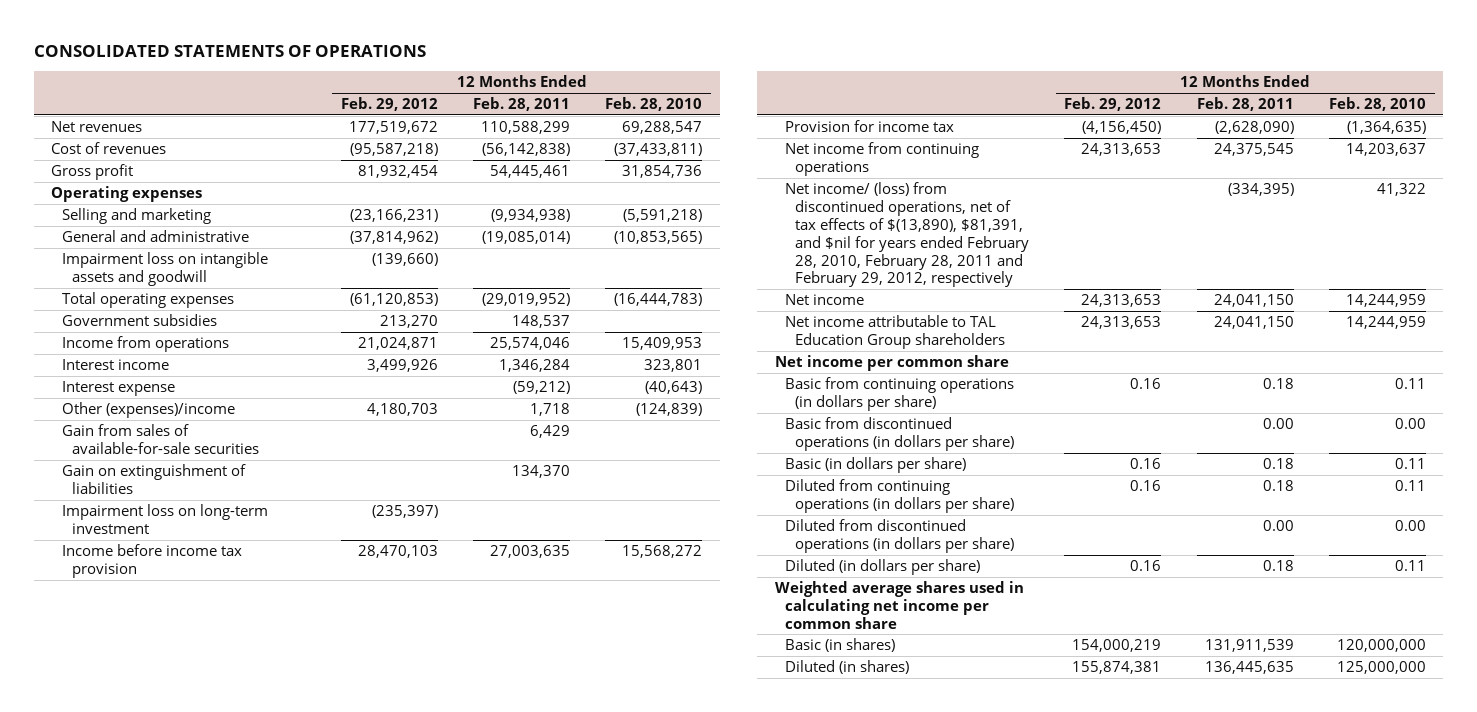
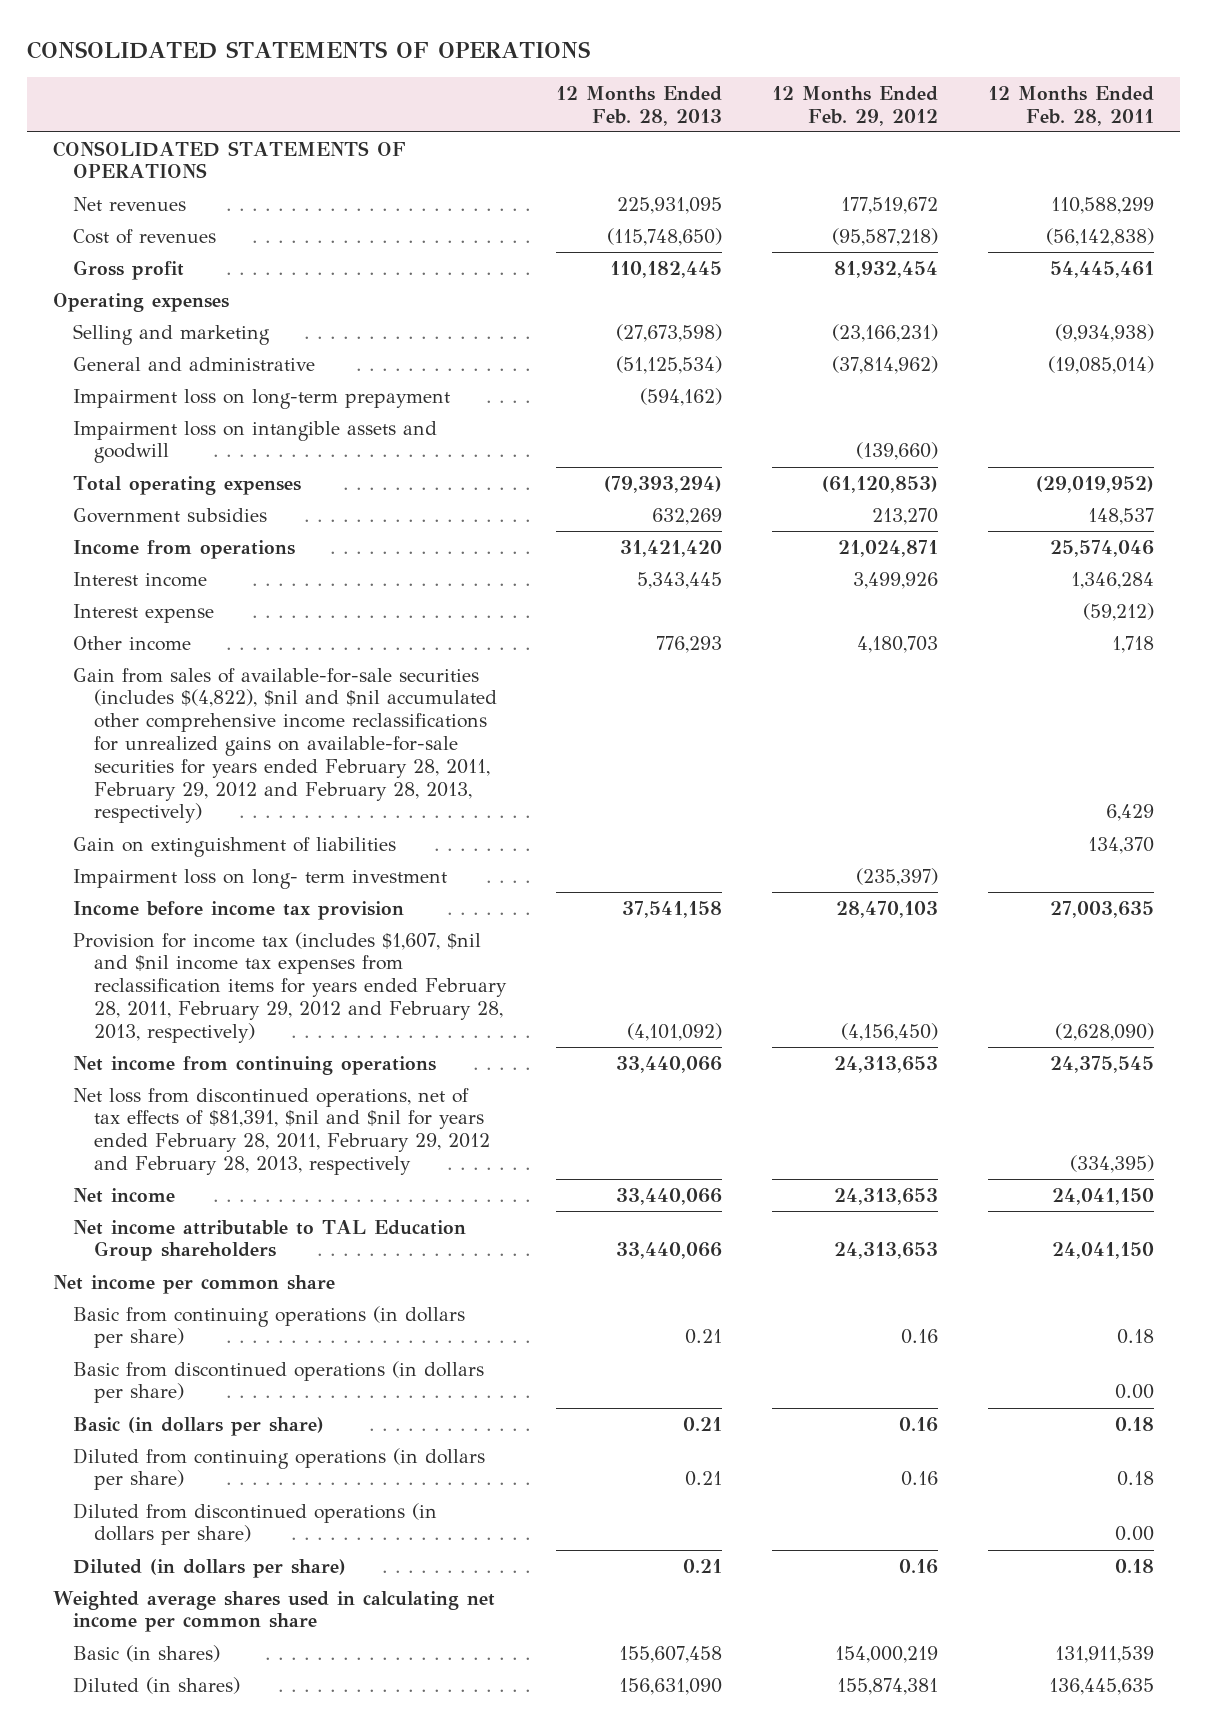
[605,97,703,112] Feb. 28, 2010 -> none
none -> [555,85,722,126] 12 Months Ended Feb. 28, 2013
none -> [52,140,406,179] CONSOLIDATED STATEMENTS OF OPERATIONS
none -> [73,388,451,409] Impairment loss on long-term prepayment
[61,402,235,419] Other (expenses)/income -> [73,635,192,651] Other income
[61,424,259,454] Gain from sales of available-for-sale securities -> [73,667,497,824] Gain from sales of available-for-sale securities (includes $(4,822), $nil and $nil accumulated other comprehensive income reclassifications for unrealized gains on available-for-sale securities for years ended February 28, 2011, February 29, 2012 and February 28, 2013, respectively)
[61,504,268,534] Impairment loss on long-term investment -> [73,868,448,889] Impairment loss on long- term investment
[784,120,954,133] Provision for income tax -> [73,931,507,1043] Provision for income tax (includes $1,607, $nil and $nil income tax expenses from reclassification items for years ended February 28, 2011, February 29, 2012 and February 28, 2013, respectively)
[784,182,1030,288] Net income/ (loss) from discontinued operations, net of tax effects of $(13,890), $81,391, and $nil for years ended February 28, 2010, February 28, 2011 and February 29, 2012, respectively -> [73,1087,490,1176] Net loss from discontinued operations, net of tax effects of $81,391, $nil and $nil for years ended February 28, 2011, February 29, 2012 and February 28, 2013, respectively

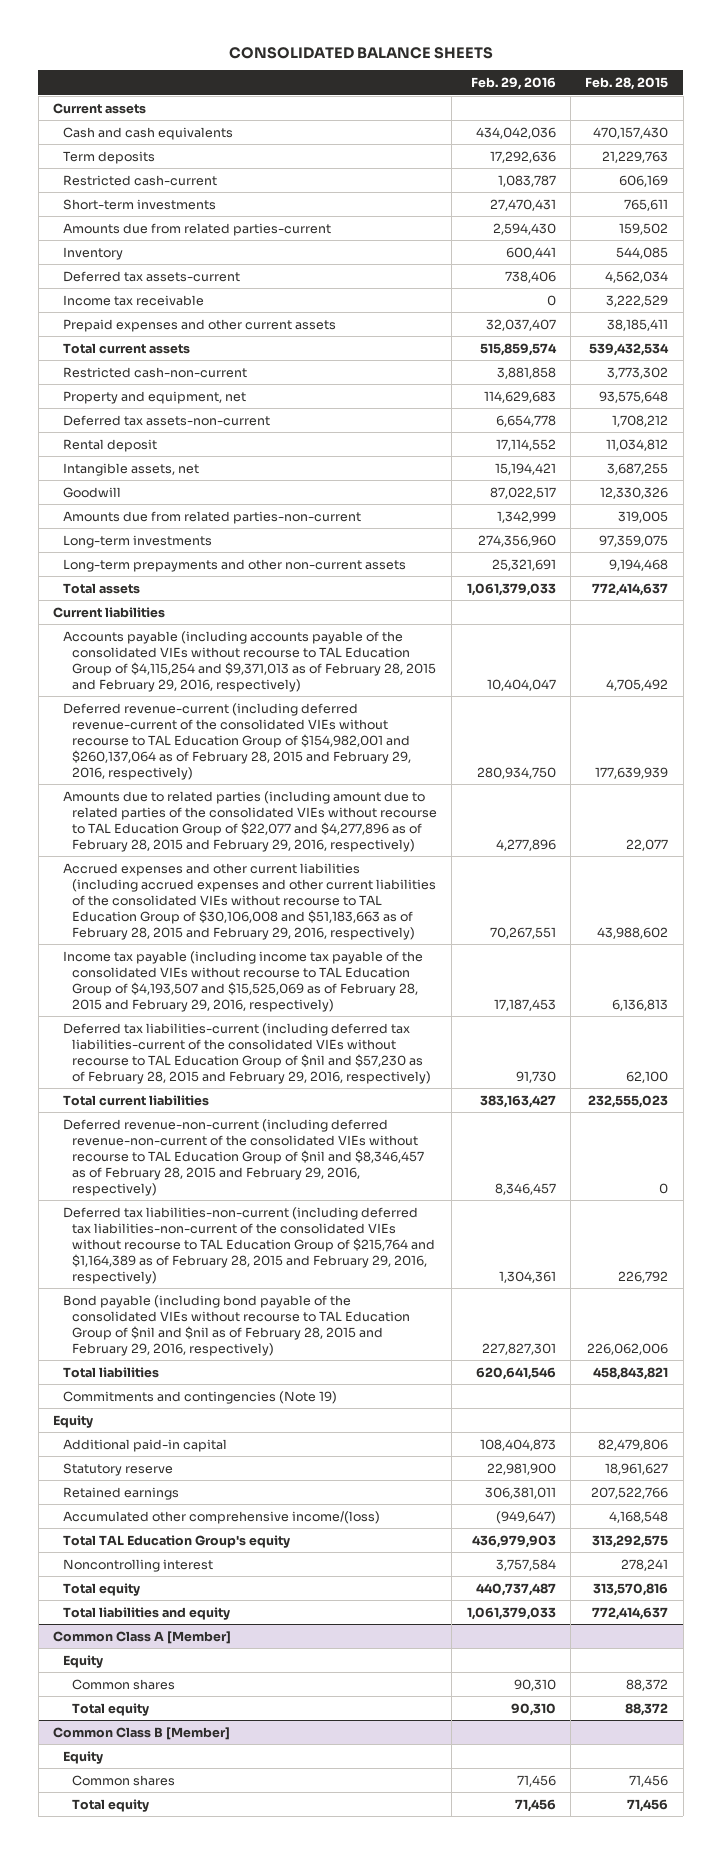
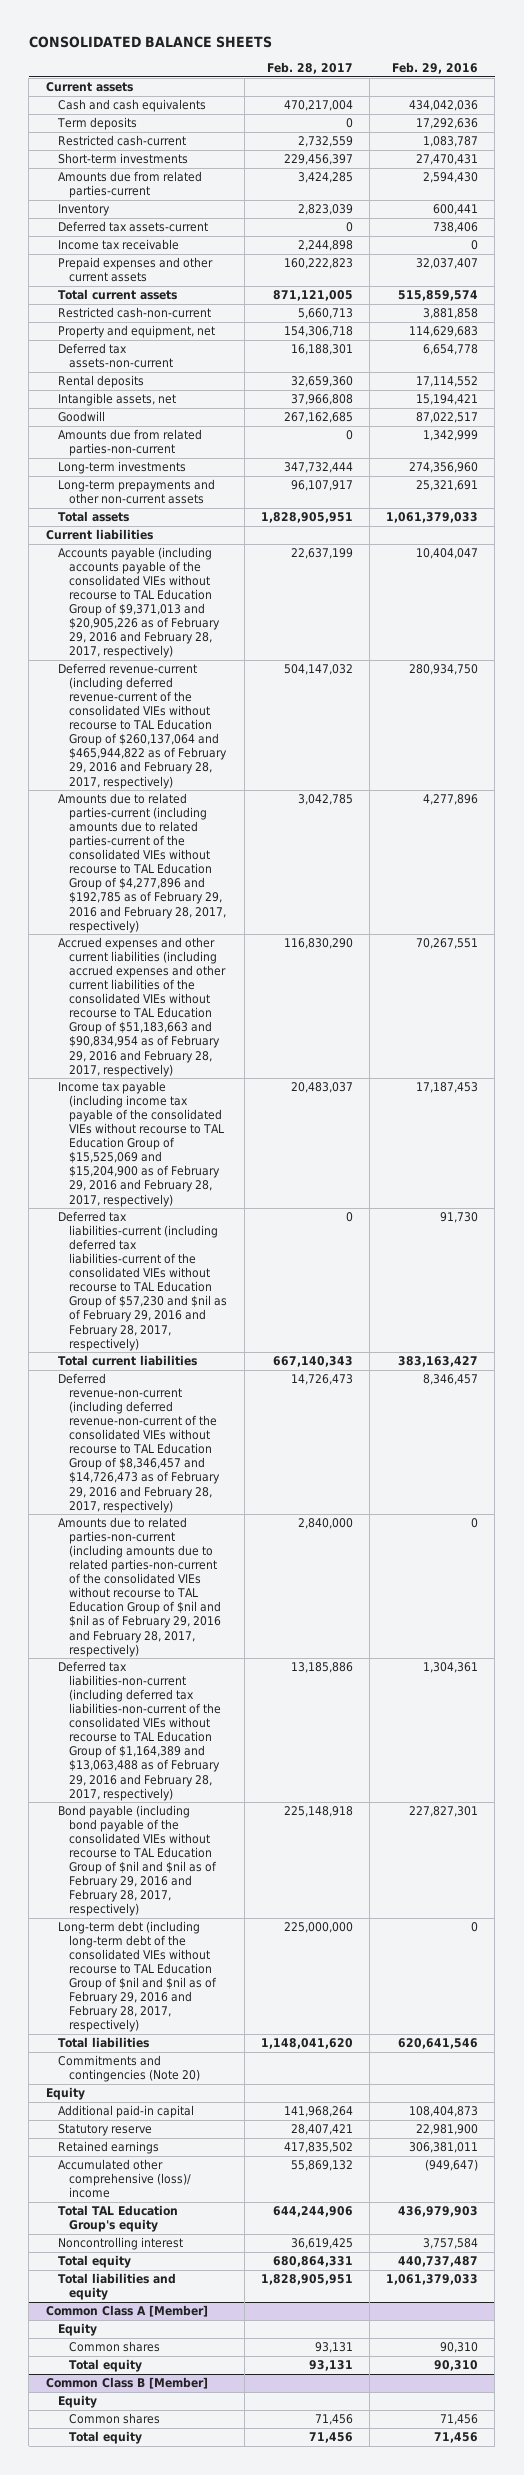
[585,77,669,91] Feb. 28, 2015 -> none
none -> [266,61,353,74] Feb. 28, 2017
[62,438,157,452] Rental deposit -> [57,375,144,389] Rental deposits
[62,630,437,692] Accounts payable (including accounts payable of the consolidated VIEs without recourse to TAL Education Group of $4,115,254 and $9,371,013 as of February 28, 2015 and February 29, 2016, respectively) -> [57,547,221,659] Accounts payable (including accounts payable of the consolidated VIEs without recourse to TAL Education Group of $9,371,013 and $20,905,226 as of February 29, 2016 and February 28, 2017, respectively)
[62,702,412,780] Deferred revenue-current (including deferred revenue-current of the consolidated VIEs without recourse to TAL Education Group of $154,982,001 and $260,137,064 as of February 28, 2015 and February 29, 2016, respectively) -> [57,663,228,789] Deferred revenue-current (including deferred revenue-current of the consolidated VIEs without recourse to TAL Education Group of $260,137,064 and $465,944,822 as of February 29, 2016 and February 28, 2017, respectively)
[62,790,438,852] Amounts due to related parties (including amount due to related parties of the consolidated VIEs without recourse to TAL Education Group of $22,077 and $4,277,896 as of February 28, 2015 and February 29, 2016, respectively) -> [57,793,227,933] Amounts due to related parties-current (including amounts due to related parties-current of the consolidated VIEs without recourse to TAL Education Group of $4,277,896 and $192,785 as of February 29, 2016 and February 28, 2017, respectively)
[62,862,437,940] Accrued expenses and other current liabilities (including accrued expenses and other current liabilities of the consolidated VIEs without recourse to TAL Education Group of $30,106,008 and $51,183,663 as of February 28, 2015 and February 29, 2016, respectively) -> [57,937,227,1077] Accrued expenses and other current liabilities (including accrued expenses and other current liabilities of the consolidated VIEs without recourse to TAL Education Group of $51,183,663 and $90,834,954 as of February 29, 2016 and February 28, 2017, respectively)
[62,950,423,1012] Income tax payable (including income tax payable of the consolidated VIEs without recourse to TAL Education Group of $4,193,507 and $15,525,069 as of February 28, 2015 and February 29, 2016, respectively) -> [57,1081,225,1207] Income tax payable (including income tax payable of the consolidated VIEs without recourse to TAL Education Group of $15,525,069 and $15,204,900 as of February 29, 2016 and February 28, 2017, respectively)
[62,1022,432,1084] Deferred tax liabilities-current (including deferred tax liabilities-current of the consolidated VIEs without recourse to TAL Education Group of $nil and $57,230 as of February 28, 2015 and February 29, 2016, respectively) -> [57,1211,228,1351] Deferred tax liabilities-current (including deferred tax liabilities-current of the consolidated VIEs without recourse to TAL Education Group of $57,230 and $nil as of February 29, 2016 and February 28, 2017, respectively)
[62,1118,425,1196] Deferred revenue-non-current (including deferred revenue-non-current of the consolidated VIEs without recourse to TAL Education Group of $nil and $8,346,457 as of February 28, 2015 and February 29, 2016, respectively) -> [57,1373,221,1513] Deferred revenue-non-current (including deferred revenue-non-current of the consolidated VIEs without recourse to TAL Education Group of $8,346,457 and $14,726,473 as of February 29, 2016 and February 28, 2017, respectively)
none -> [57,1517,222,1657] Amounts due to related parties-non-current (including amounts due to related parties-non-current of the consolidated VIEs without recourse to TAL Education Group of $nil and $nil as of February 29, 2016 and February 28, 2017, respectively)
[62,1206,436,1284] Deferred tax liabilities-non-current (including deferred tax liabilities-non-current of the consolidated VIEs without recourse to TAL Education Group of $215,764 and $1,164,389 as of February 28, 2015 and February 29, 2016, respectively) -> [57,1661,222,1801] Deferred tax liabilities-non-current (including deferred tax liabilities-non-current of the consolidated VIEs without recourse to TAL Education Group of $1,164,389 and $13,063,488 as of February 29, 2016 and February 28, 2017, respectively)
[62,1294,411,1356] Bond payable (including bond payable of the consolidated VIEs without recourse to TAL Education Group of $nil and $nil as of February 28, 2015 and February 29, 2016, respectively) -> [57,1805,218,1917] Bond payable (including bond payable of the consolidated VIEs without recourse to TAL Education Group of $nil and $nil as of February 29, 2016 and February 28, 2017, respectively)
none -> [57,1921,218,2033] Long-term debt (including long-term debt of the consolidated VIEs without recourse to TAL Education Group of $nil and $nil as of February 29, 2016 and February 28, 2017, respectively)
[62,1390,337,1404] Commitments and contingencies (Note 19) -> [57,2055,201,2083] Commitments and contingencies (Note 20)
[62,1510,380,1524] Accumulated other comprehensive income/(loss) -> [57,2159,192,2199] Accumulated other comprehensive (loss)/ income

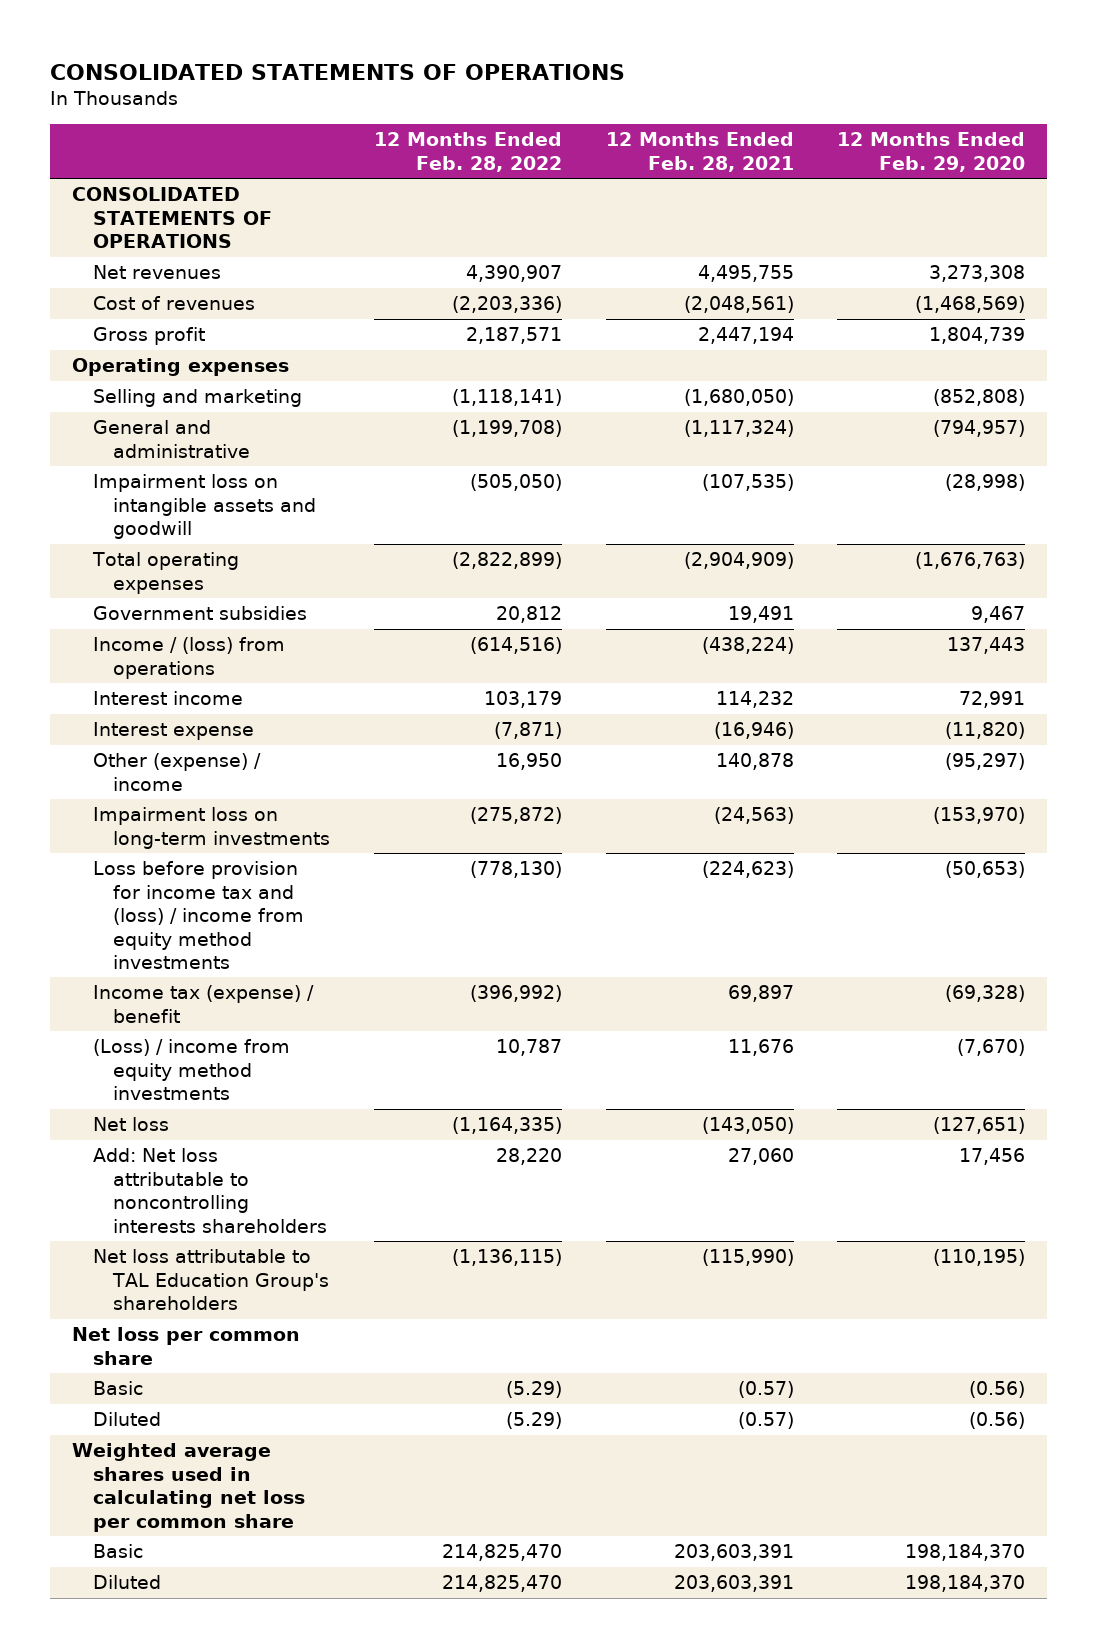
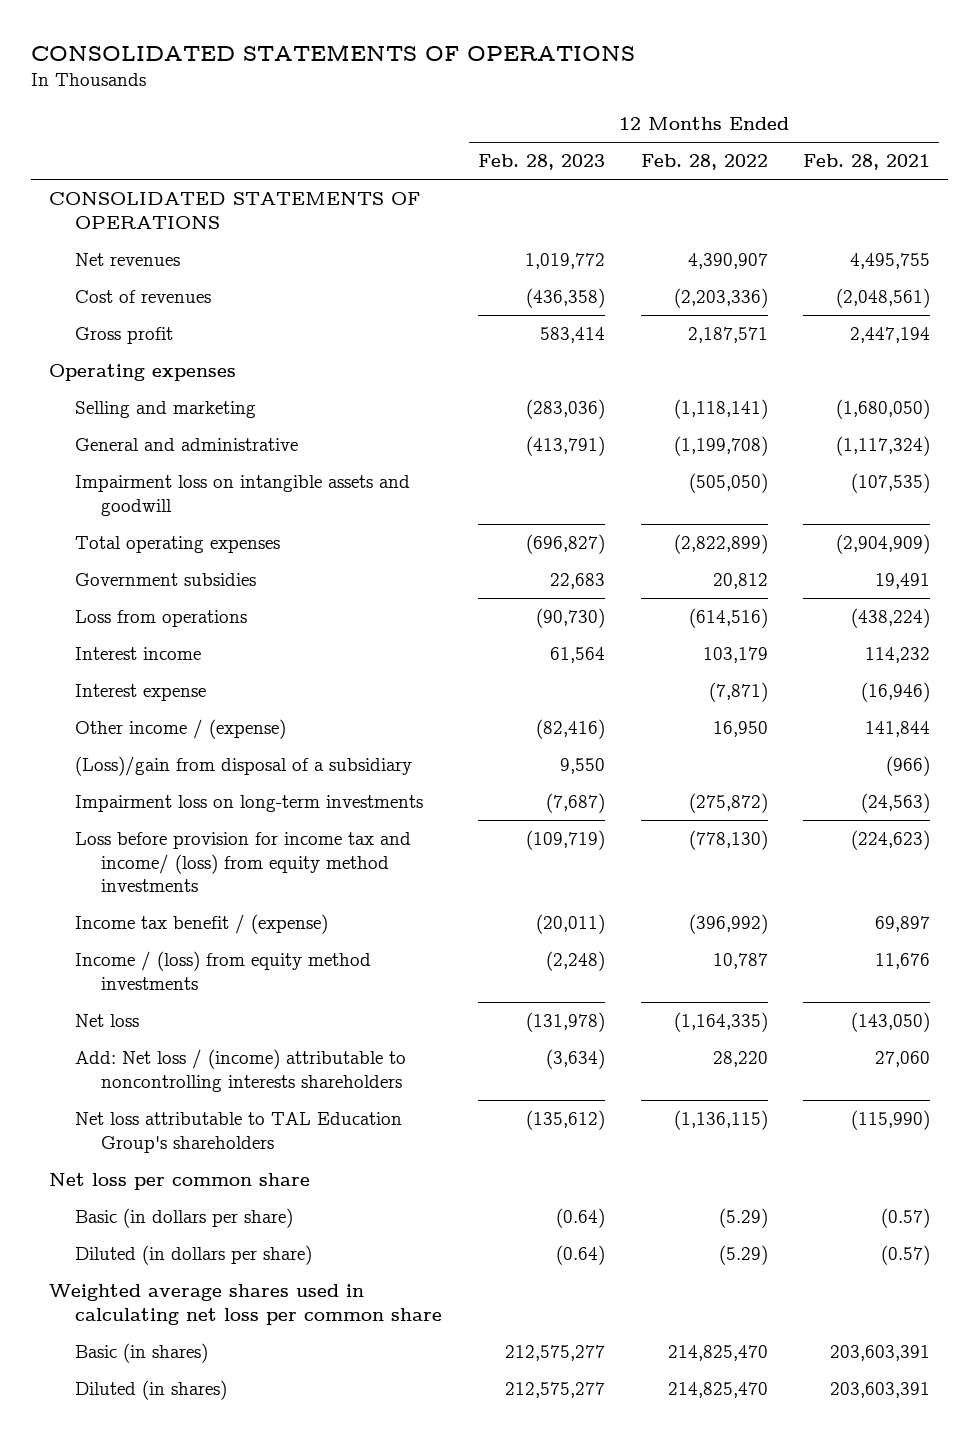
[837,132,1026,172] 12 Months Ended Feb. 29, 2020 -> none
none -> [477,154,605,171] Feb. 28, 2023
[92,637,285,679] Income / (loss) from operations -> [74,610,247,628] Loss from operations
[92,753,261,791] Other (expense) / income -> [74,719,286,740] Other income / (expense)
[715,753,794,771] 140,878 -> [865,721,931,738] 141,844
none -> [74,756,412,777] (Loss)/gain from disposal of a subsidiary
[92,861,304,969] Loss before provision for income tax and (loss) / income from equity method investments -> [74,832,411,893] Loss before provision for income tax and income/ (loss) from equity method investments
[92,985,314,1023] Income tax (expense) / benefit -> [74,914,328,935] Income tax benefit / (expense)
[92,1039,290,1101] (Loss) / income from equity method investments -> [74,951,371,990] Income / (loss) from equity method investments
[92,1148,327,1233] Add: Net loss attributable to noncontrolling interests shareholders -> [74,1049,406,1092] Add: Net loss / (income) attributable to noncontrolling interests shareholders
[92,1381,143,1396] Basic -> [74,1208,293,1229] Basic (in dollars per share)
[92,1412,161,1427] Diluted -> [74,1245,312,1266] Diluted (in dollars per share)
[92,1544,143,1559] Basic -> [74,1343,208,1364] Basic (in shares)
[92,1575,161,1590] Diluted -> [74,1380,227,1401] Diluted (in shares)

